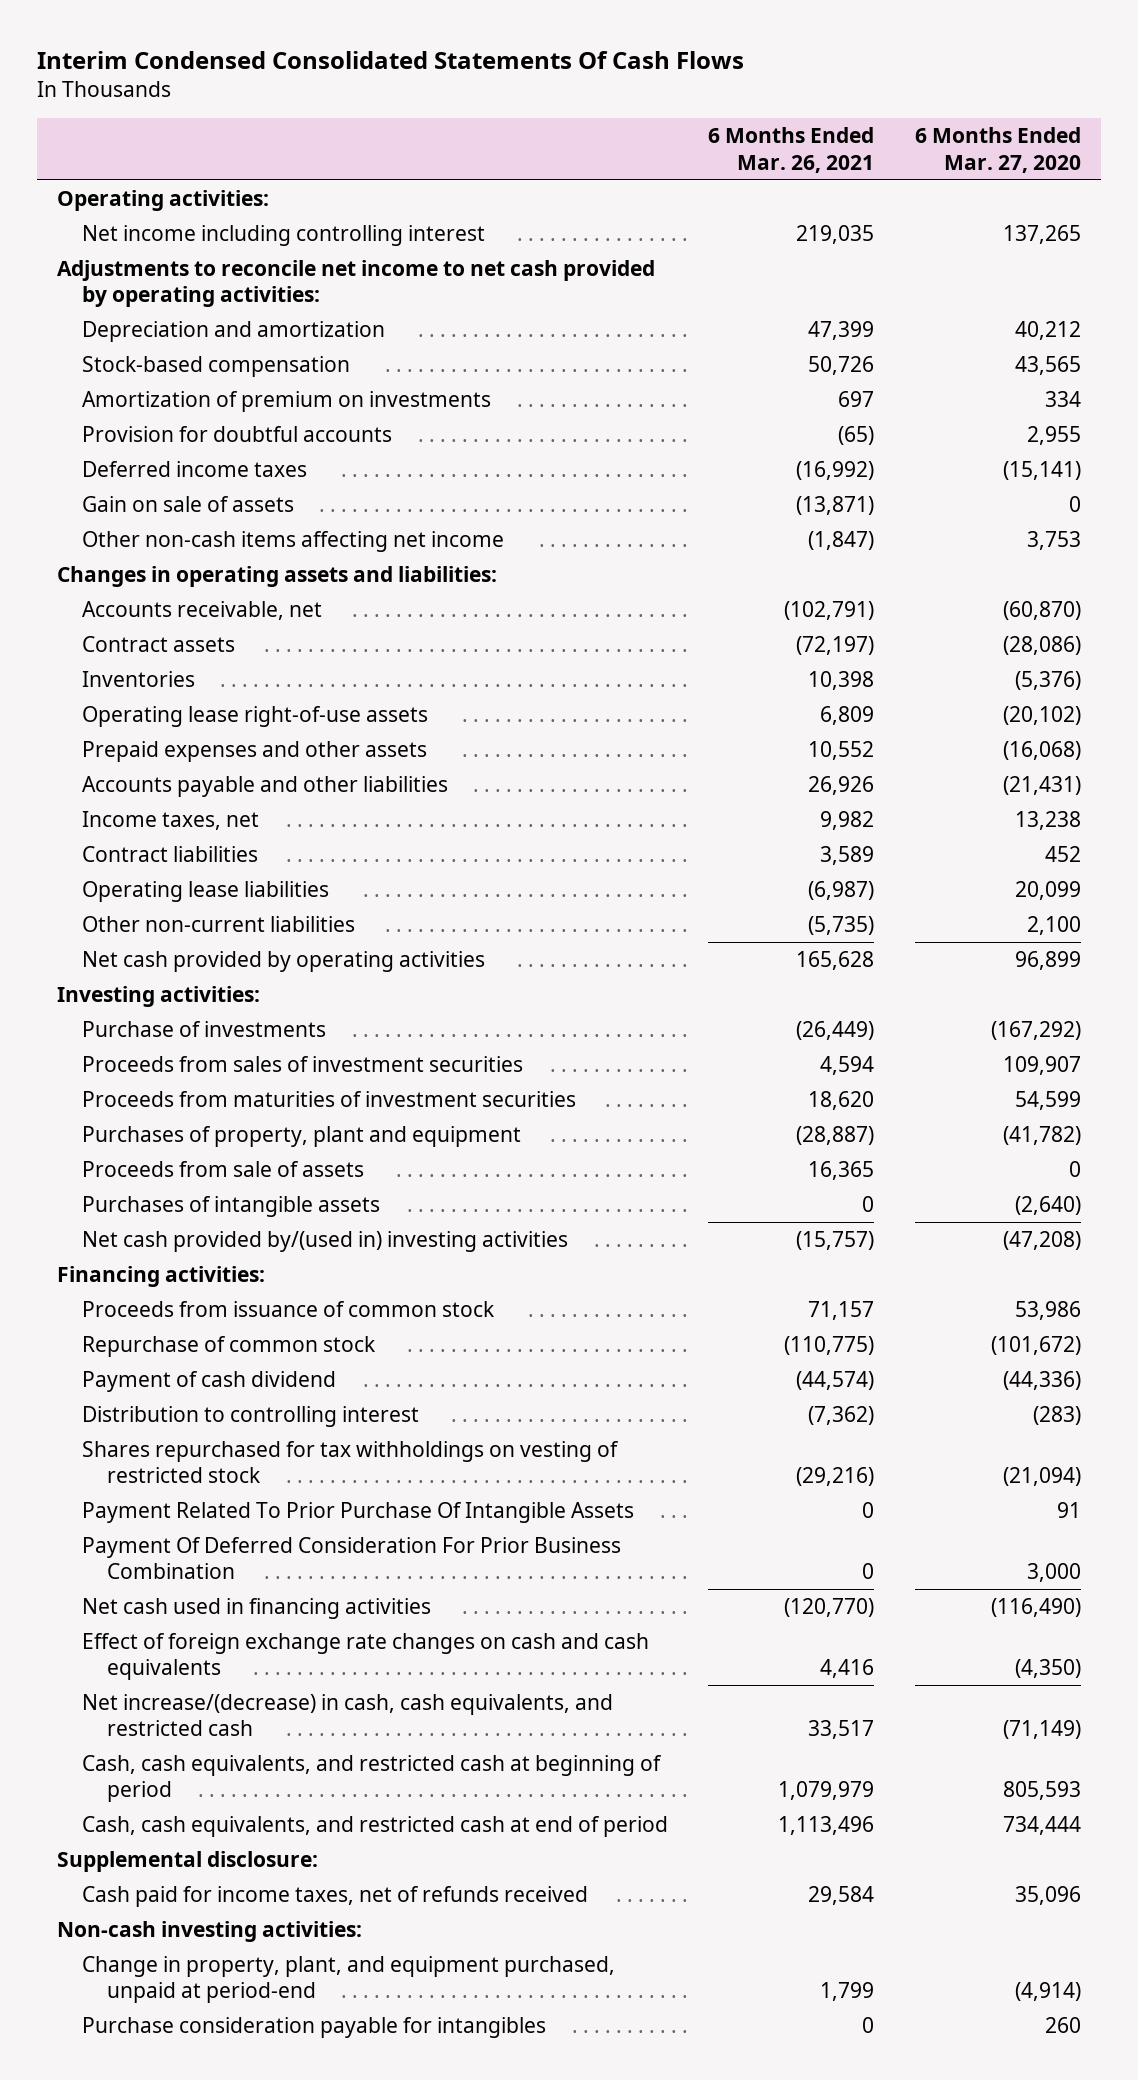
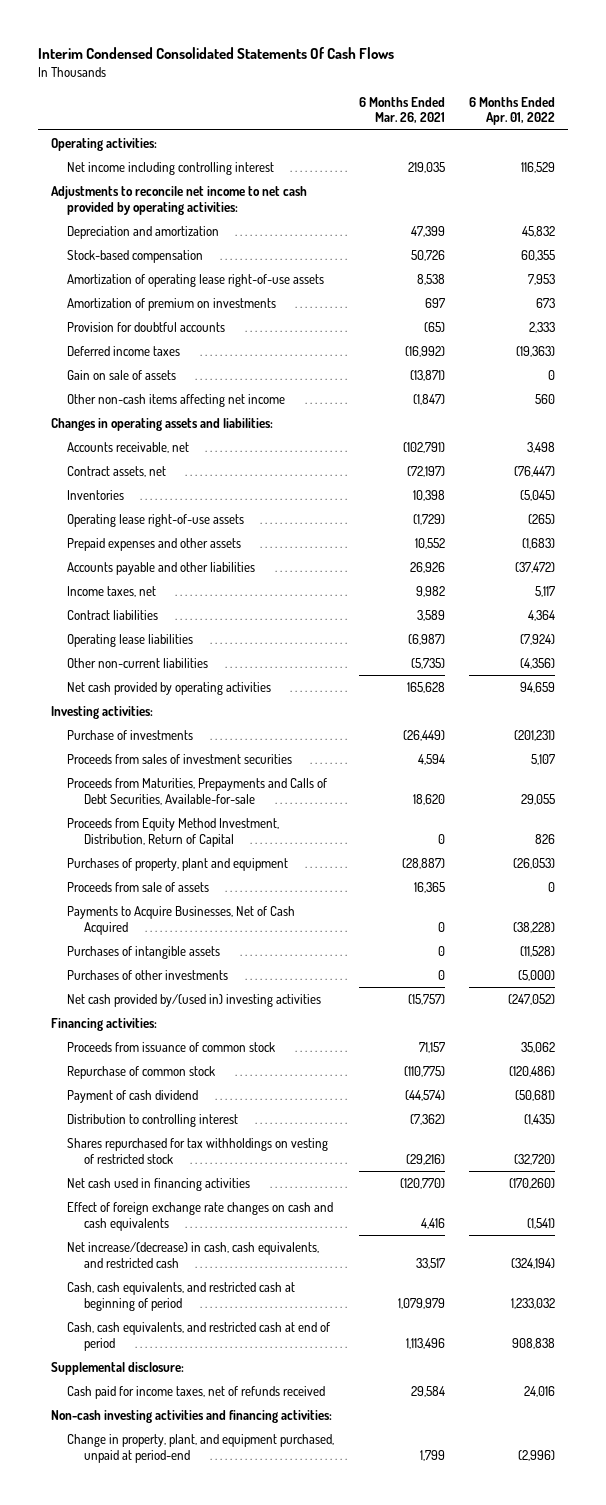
[914,127,1081,173] 6 Months Ended Mar. 27, 2020 -> none
none -> [469,96,556,126] 6 Months Ended Apr. 01, 2022
none -> [67,273,325,287] Amortization of operating lease right-of-use assets
[82,636,236,653] Contract assets -> [67,465,167,477] Contract assets, net
[820,706,875,726] 6,809 -> [412,513,445,525] (1,729)
[82,1091,577,1108] Proceeds from maturities of investment securities -> [67,777,328,805] Proceeds from Maturities, Prepayments and Calls of Debt Securities, Available-for-sale
none -> [67,817,280,847] Proceeds from Equity Method Investment, Distribution, Return of Capital
none -> [67,905,296,935] Payments to Acquire Businesses, Net of Cash Acquired
none -> [67,969,229,980] Purchases of other investments
[82,1502,635,1524] Payment Related To Prior Purchase Of Intangible Assets -> none
[82,1537,622,1580] Payment Of Deferred Consideration For Prior Business Combination -> none
[57,1921,363,1943] Non-cash investing activities: -> [50,1409,332,1423] Non-cash investing activities and financing activities:
[82,2017,547,2039] Purchase consideration payable for intangibles -> none

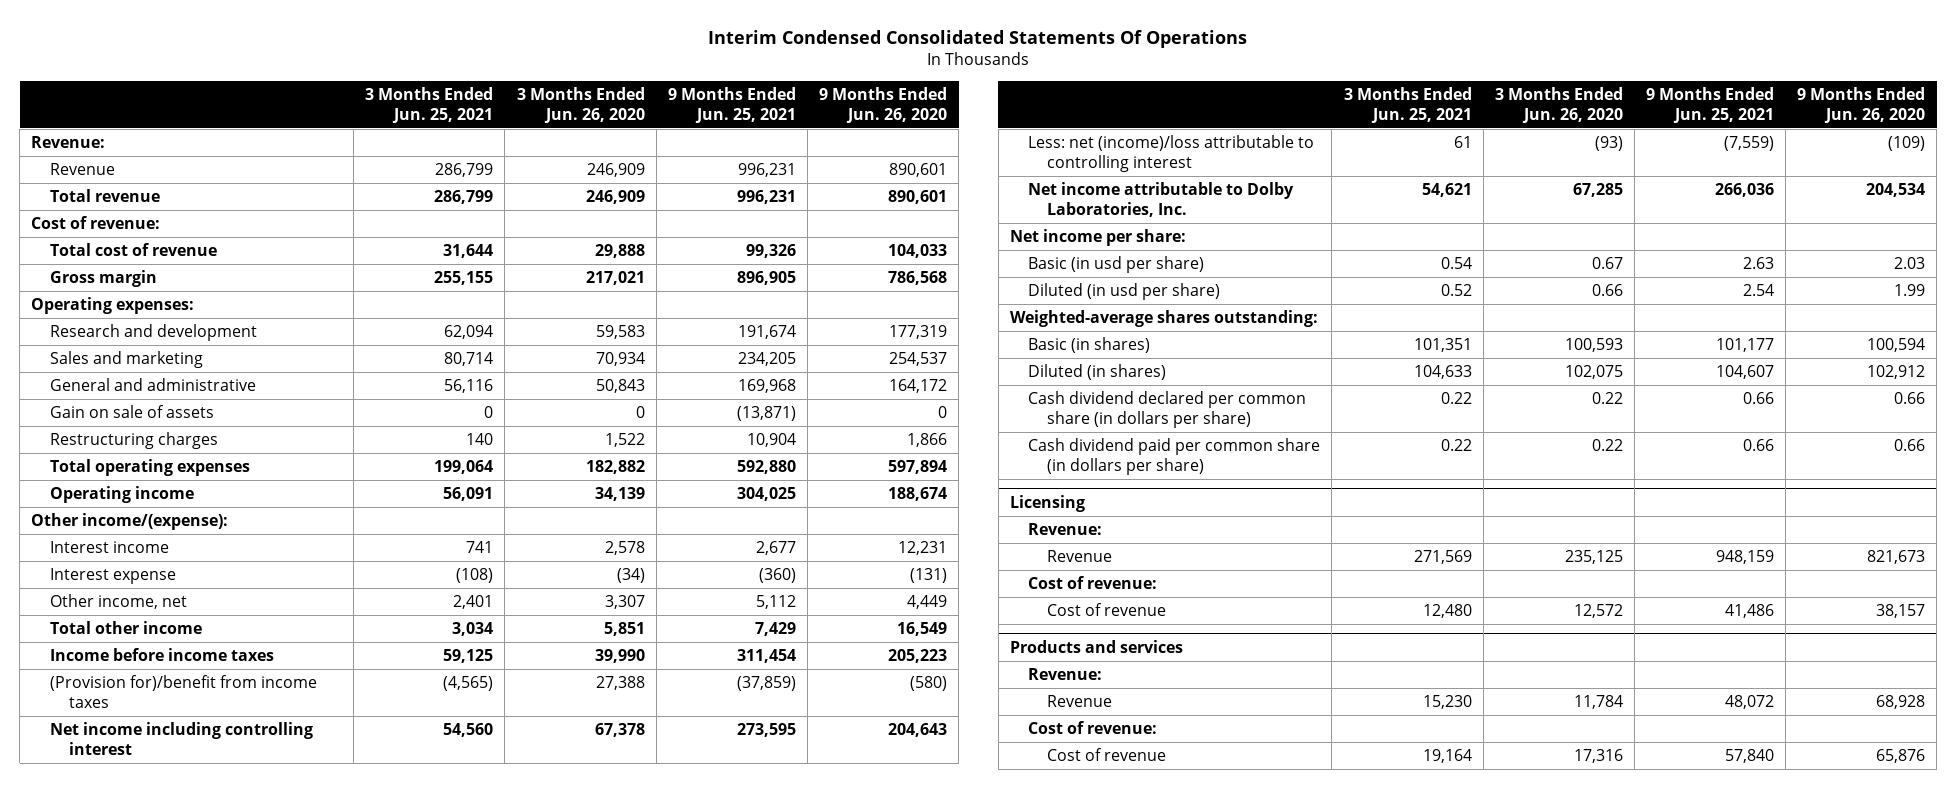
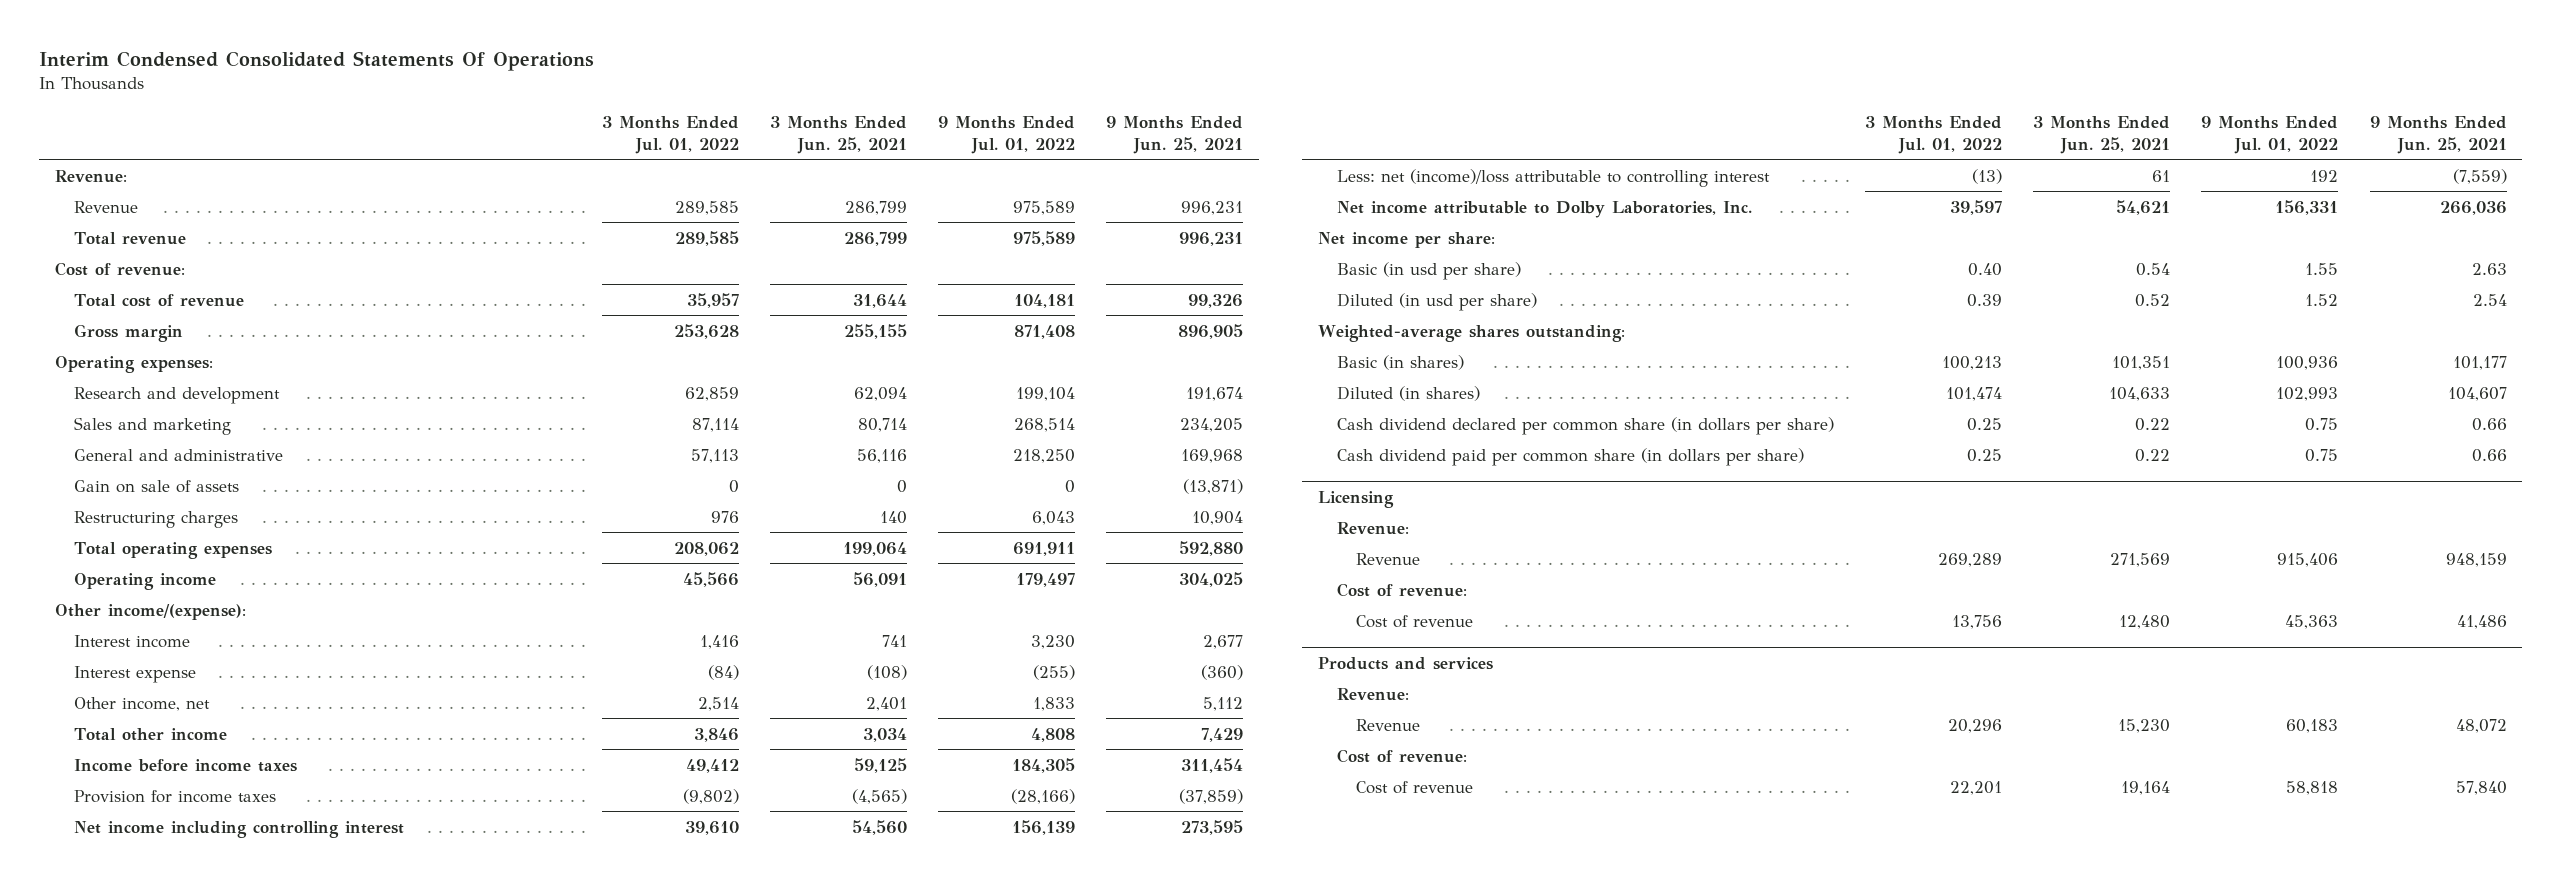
[516,87,645,124] 3 Months Ended Jun. 26, 2020 -> none
[819,87,948,124] 9 Months Ended Jun. 26, 2020 -> none
none -> [601,115,739,154] 3 Months Ended Jul. 01, 2022
none -> [938,115,1076,154] 9 Months Ended Jul. 01, 2022
[50,675,318,708] (Provision for)/benefit from income taxes -> [73,789,276,803] Provision for income taxes

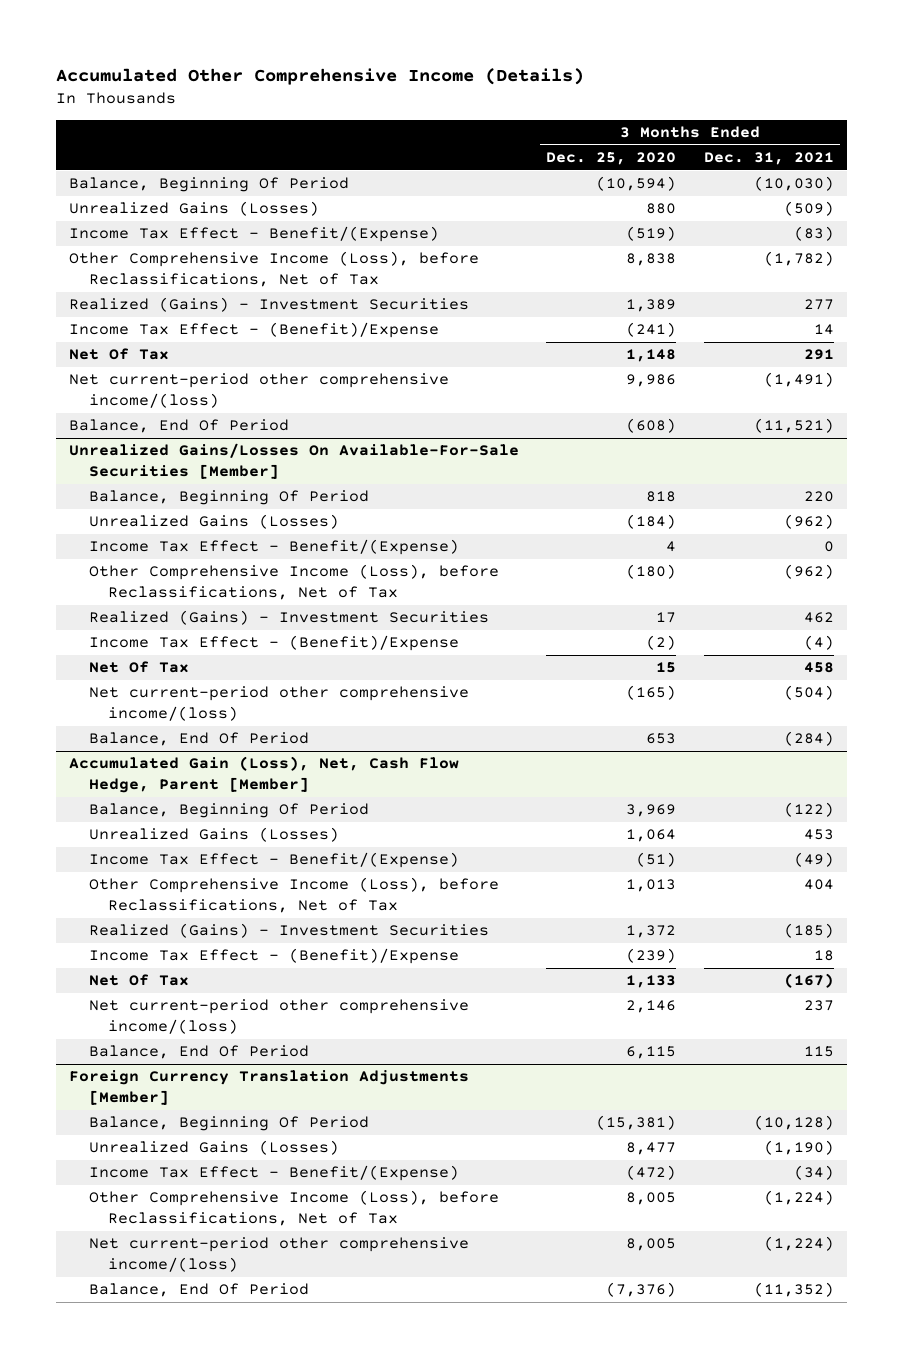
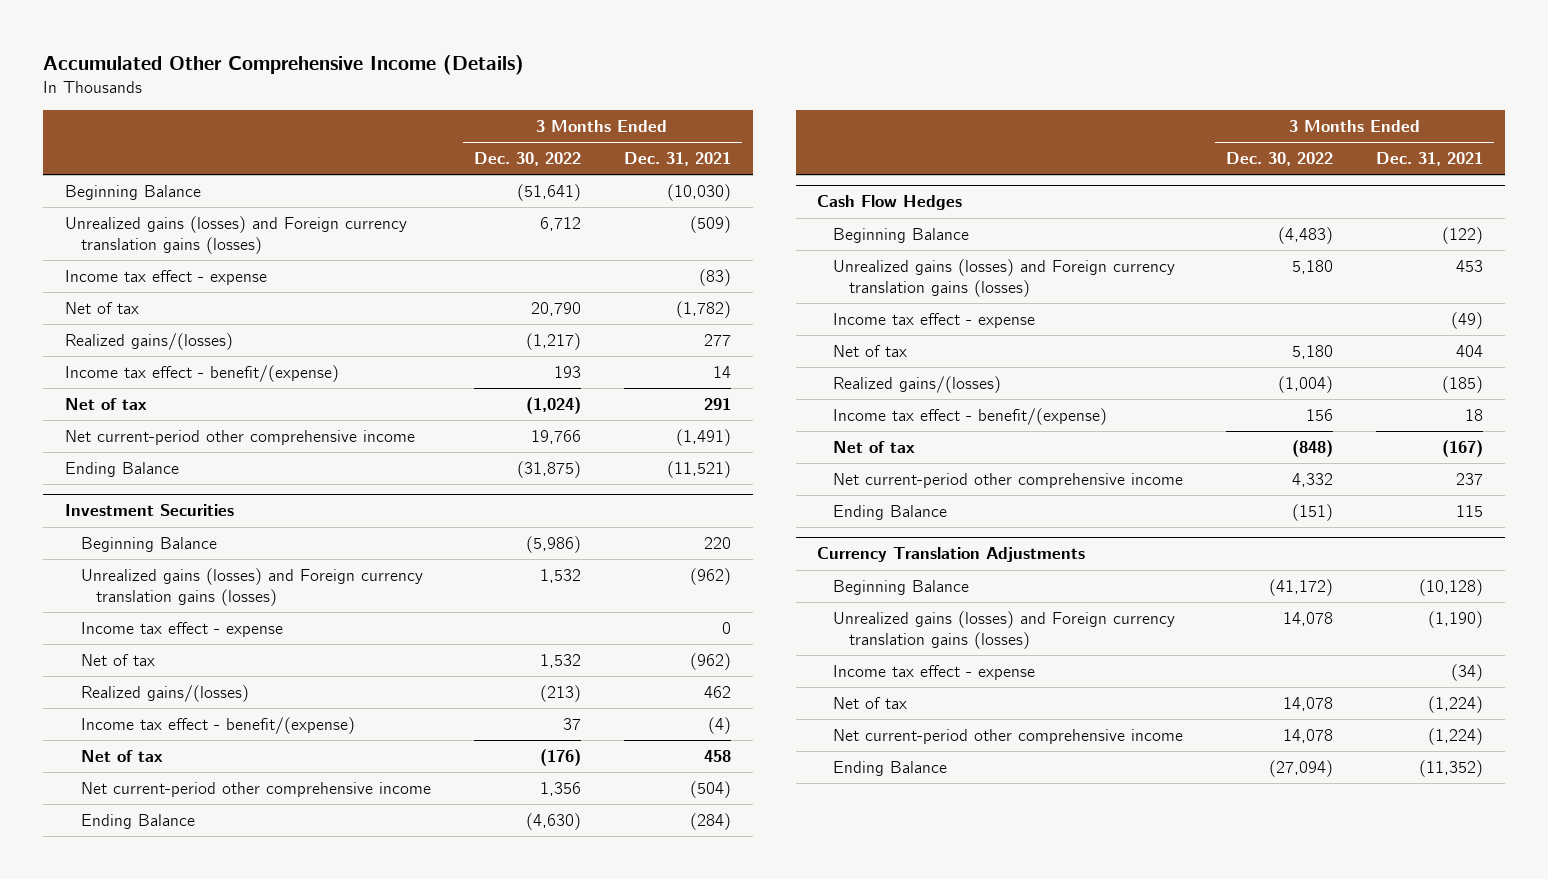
[546,152,677,166] Dec. 25, 2020 -> none
none -> [473,152,581,167] Dec. 30, 2022
[69,177,350,193] Balance, Beginning Of Period -> [64,184,201,200] Beginning Balance
[69,201,320,217] Unrealized Gains (Losses) -> [64,215,407,255] Unrealized gains (losses) and Foreign currency translation gains (losses)
[69,226,440,243] Income Tax Effect - Benefit/(Expense) -> [64,269,267,285] Income tax effect - expense
[69,251,480,287] Other Comprehensive Income (Loss), before Reclassifications, Net of Tax -> [64,301,139,314] Net of tax
[69,297,470,313] Realized (Gains) - Investment Securities -> [64,332,233,350] Realized gains/(losses)
[69,322,440,339] Income Tax Effect - (Benefit)/Expense -> [64,364,339,382] Income tax effect - benefit/(expense)
[69,348,170,361] Net Of Tax -> [64,397,147,410] Net of tax
[69,373,450,408] Net current-period other comprehensive income/(loss) -> [64,429,415,445] Net current-period other comprehensive income
[69,419,290,434] Balance, End Of Period -> [64,461,179,477] Ending Balance
[69,443,520,479] Unrealized Gains/Losses On Available-For-Sale Securities [Member] -> [64,504,234,517] Investment Securities
[88,490,369,506] Balance, Beginning Of Period -> [80,536,217,552] Beginning Balance
[88,514,339,530] Unrealized Gains (Losses) -> [80,567,423,607] Unrealized gains (losses) and Foreign currency translation gains (losses)
[88,539,459,556] Income Tax Effect - Benefit/(Expense) -> [80,621,283,637] Income tax effect - expense
[88,564,499,600] Other Comprehensive Income (Loss), before Reclassifications, Net of Tax -> [80,653,155,666] Net of tax
[88,610,489,626] Realized (Gains) - Investment Securities -> [80,684,249,702] Realized gains/(losses)
[88,635,459,652] Income Tax Effect - (Benefit)/Expense -> [80,716,355,734] Income tax effect - benefit/(expense)
[88,661,189,674] Net Of Tax -> [80,749,163,762] Net of tax
[88,686,469,721] Net current-period other comprehensive income/(loss) -> [80,781,431,797] Net current-period other comprehensive income
[88,732,309,747] Balance, End Of Period -> [80,813,195,829] Ending Balance
[69,756,460,793] Accumulated Gain (Loss), Net, Cash Flow Hedge, Parent [Member] -> [817,195,963,211] Cash Flow Hedges
[88,803,369,819] Balance, Beginning Of Period -> [832,227,969,243] Beginning Balance
[88,827,339,843] Unrealized Gains (Losses) -> [832,258,1175,298] Unrealized gains (losses) and Foreign currency translation gains (losses)
[88,852,459,869] Income Tax Effect - Benefit/(Expense) -> [832,312,1035,328] Income tax effect - expense
[88,877,499,913] Other Comprehensive Income (Loss), before Reclassifications, Net of Tax -> [832,344,907,357] Net of tax
[88,923,489,939] Realized (Gains) - Investment Securities -> [832,375,1001,393] Realized gains/(losses)
[88,948,459,965] Income Tax Effect - (Benefit)/Expense -> [832,407,1107,425] Income tax effect - benefit/(expense)
[88,974,189,987] Net Of Tax -> [832,440,915,453] Net of tax
[88,999,469,1034] Net current-period other comprehensive income/(loss) -> [832,472,1183,488] Net current-period other comprehensive income
[88,1045,309,1060] Balance, End Of Period -> [832,504,947,520] Ending Balance
[69,1070,470,1105] Foreign Currency Translation Adjustments [Member] -> [817,547,1086,563] Currency Translation Adjustments
[88,1116,369,1132] Balance, Beginning Of Period -> [832,579,969,595] Beginning Balance
[88,1140,339,1156] Unrealized Gains (Losses) -> [832,610,1175,650] Unrealized gains (losses) and Foreign currency translation gains (losses)
[88,1165,459,1182] Income Tax Effect - Benefit/(Expense) -> [832,664,1035,680] Income tax effect - expense
[88,1190,499,1226] Other Comprehensive Income (Loss), before Reclassifications, Net of Tax -> [832,696,907,709] Net of tax
[88,1237,469,1272] Net current-period other comprehensive income/(loss) -> [832,728,1183,744] Net current-period other comprehensive income
[88,1283,309,1298] Balance, End Of Period -> [832,760,947,776] Ending Balance

